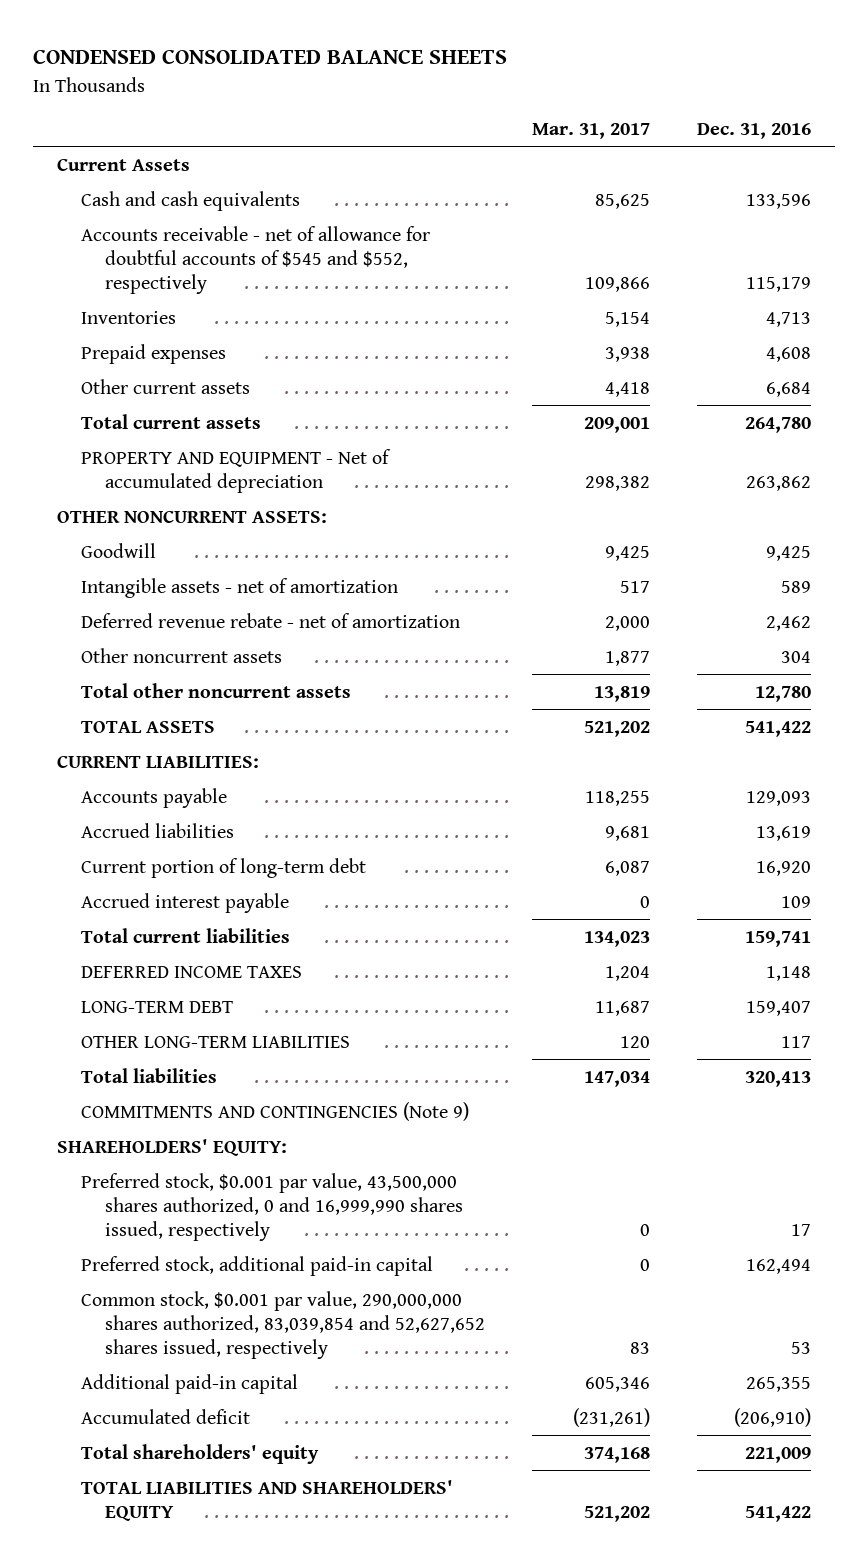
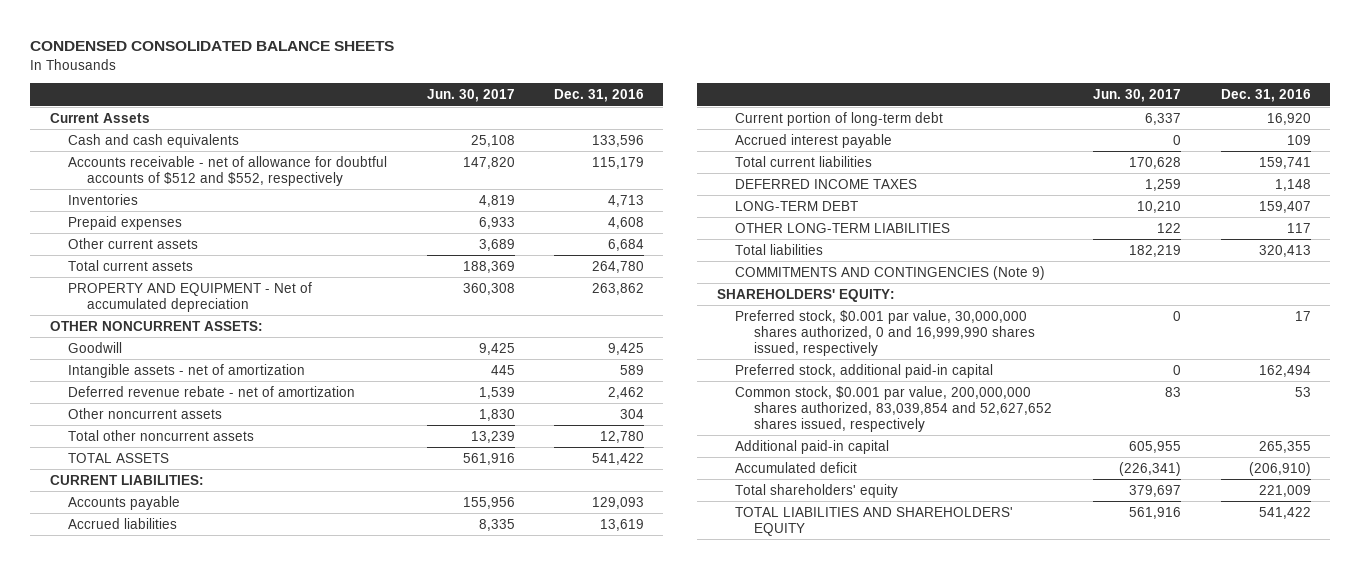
[532,123,651,140] Mar. 31, 2017 -> none
none -> [426,89,515,103] Jun. 30, 2017
[80,225,430,294] Accounts receivable - net of allowance for doubtful accounts of $545 and $552, respectively -> [68,155,388,186] Accounts receivable - net of allowance for doubtful accounts of $512 and $552, respectively
[80,1172,464,1241] Preferred stock, $0.001 par value, 43,500,000 shares authorized, 0 and 16,999,990 shares issued, respectively -> [735,309,1035,356] Preferred stock, $0.001 par value, 30,000,000 shares authorized, 0 and 16,999,990 shares issued, respectively
[80,1290,486,1359] Common stock, $0.001 par value, 290,000,000 shares authorized, 83,039,854 and 52,627,652 shares issued, respectively -> [735,385,1052,432] Common stock, $0.001 par value, 200,000,000 shares authorized, 83,039,854 and 52,627,652 shares issued, respectively

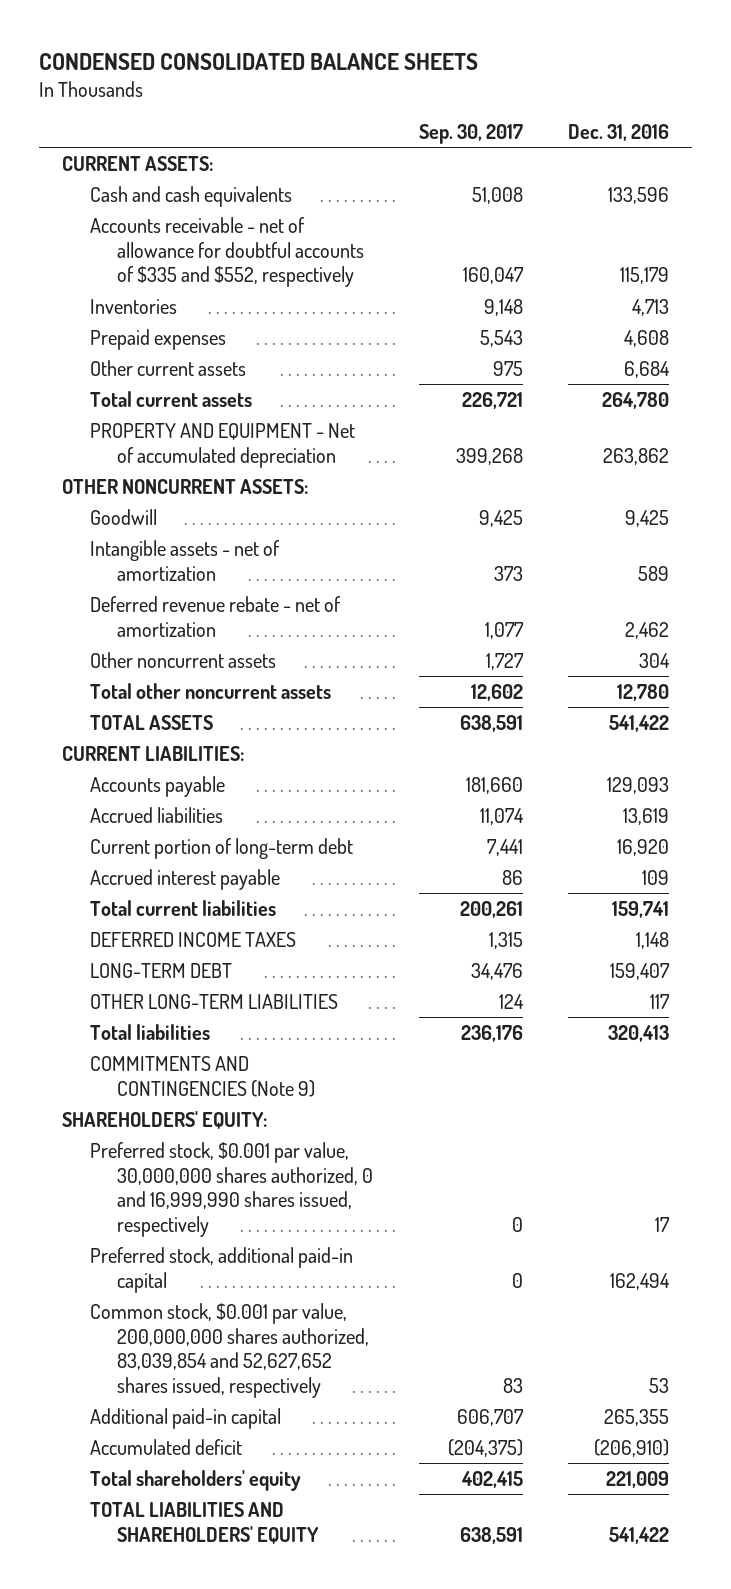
[426,89,515,103] Jun. 30, 2017 -> none
none -> [418,124,523,145] Sep. 30, 2017
[50,112,151,123] Current Assets -> [61,155,213,171] CURRENT ASSETS:
[68,155,388,186] Accounts receivable - net of allowance for doubtful accounts of $512 and $552, respectively -> [89,216,365,288] Accounts receivable - net of allowance for doubtful accounts of $335 and $552, respectively

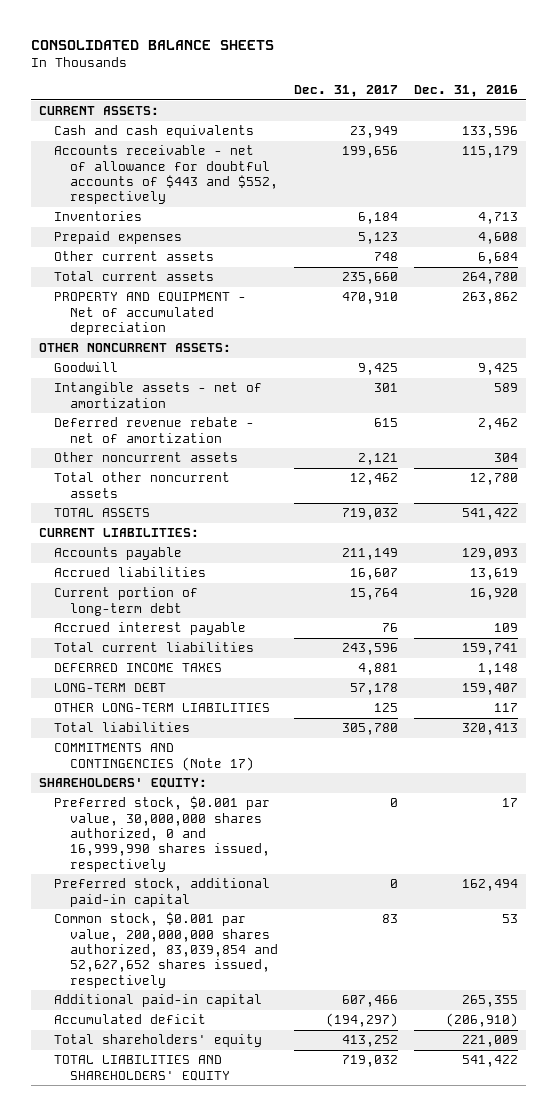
[39,52,479,70] CONDENSED CONSOLIDATED BALANCE SHEETS -> [30,40,274,51] CONSOLIDATED BALANCE SHEETS
[418,124,523,145] Sep. 30, 2017 -> none
none -> [293,85,398,98] Dec. 31, 2017
[89,216,365,288] Accounts receivable - net of allowance for doubtful accounts of $335 and $552, respectively -> [54,145,278,205] Accounts receivable - net of allowance for doubtful accounts of $443 and $552, respectively
[89,1055,316,1097] COMMITMENTS AND CONTINGENCIES (Note 9) -> [54,743,254,771] COMMITMENTS AND CONTINGENCIES (Note 17)

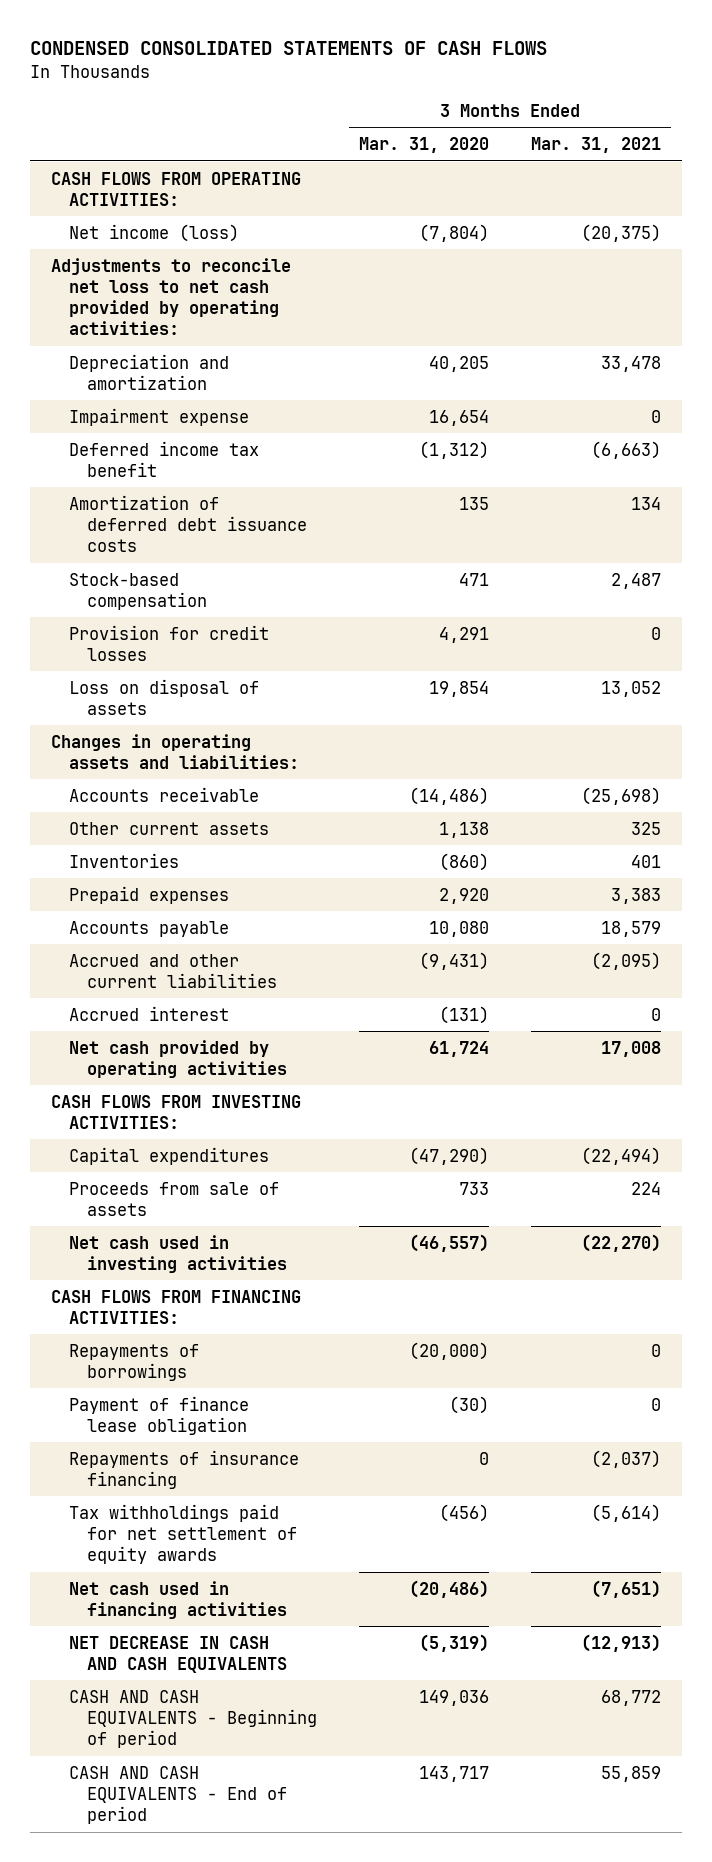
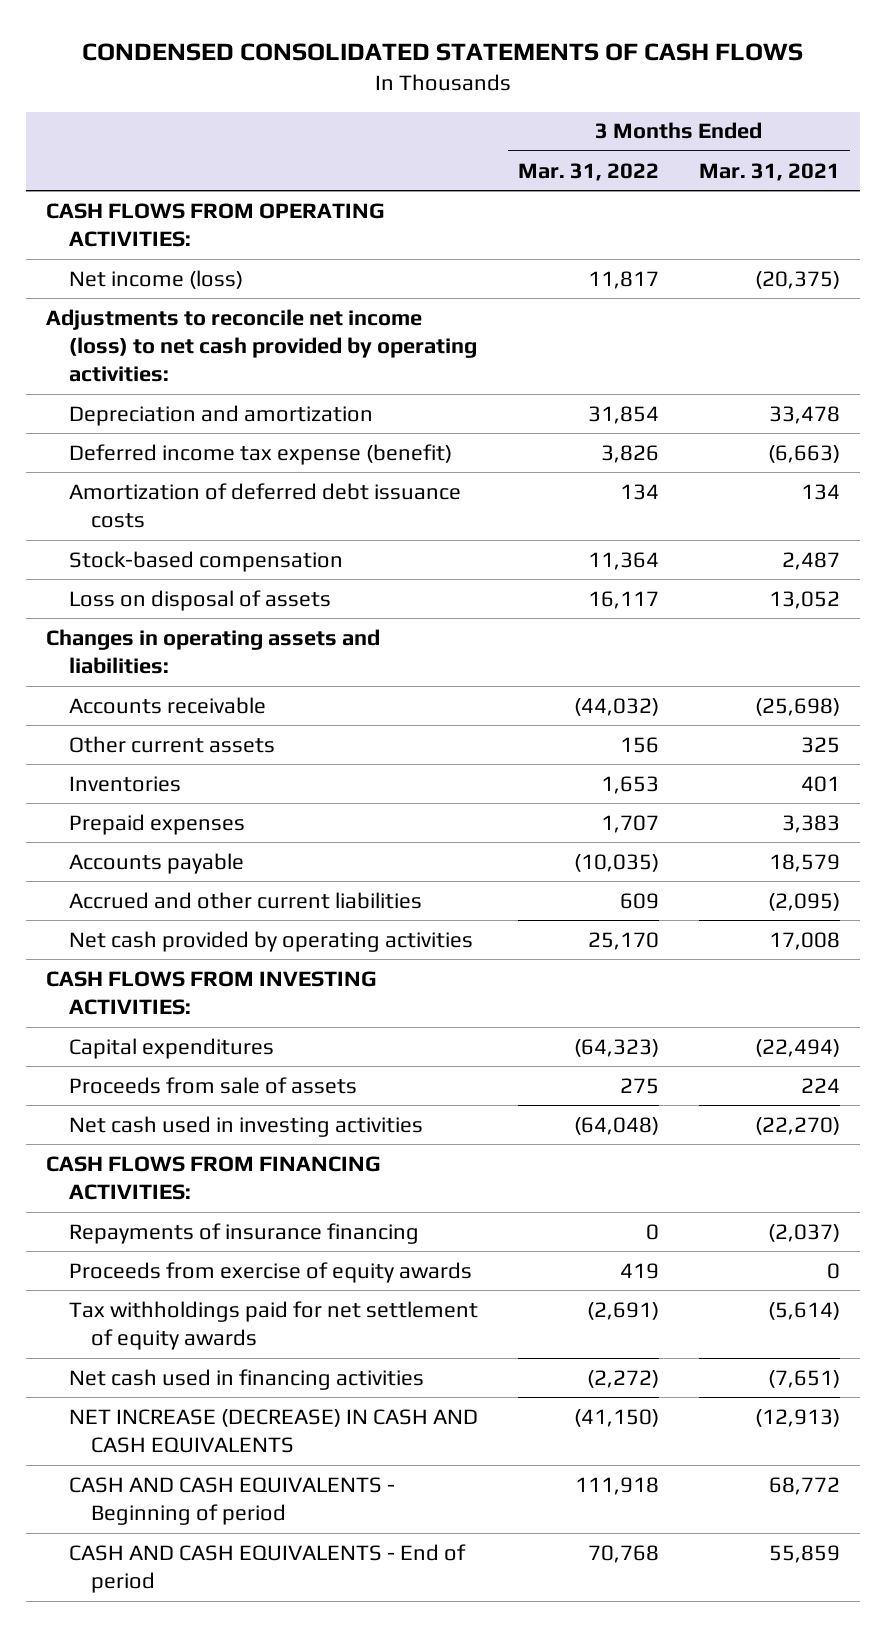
[359,137,490,154] Mar. 31, 2020 -> none
none -> [517,162,659,181] Mar. 31, 2022
[50,257,291,336] Adjustments to reconcile net loss to net cash provided by operating activities: -> [45,308,477,383] Adjustments to reconcile net income (loss) to net cash provided by operating activities:
[68,407,249,426] Impairment expense -> none
[68,440,259,477] Deferred income tax benefit -> [68,443,452,465] Deferred income tax expense (benefit)
[68,624,269,661] Provision for credit losses -> none
[68,1005,229,1021] Accrued interest -> none
[68,1343,199,1381] Repayments of borrowings -> none
[68,1395,249,1435] Payment of finance lease obligation -> none
none -> [68,1261,472,1283] Proceeds from exercise of equity awards
[68,1635,288,1673] NET DECREASE IN CASH AND CASH EQUIVALENTS -> [68,1408,478,1454] NET INCREASE (DECREASE) IN CASH AND CASH EQUIVALENTS

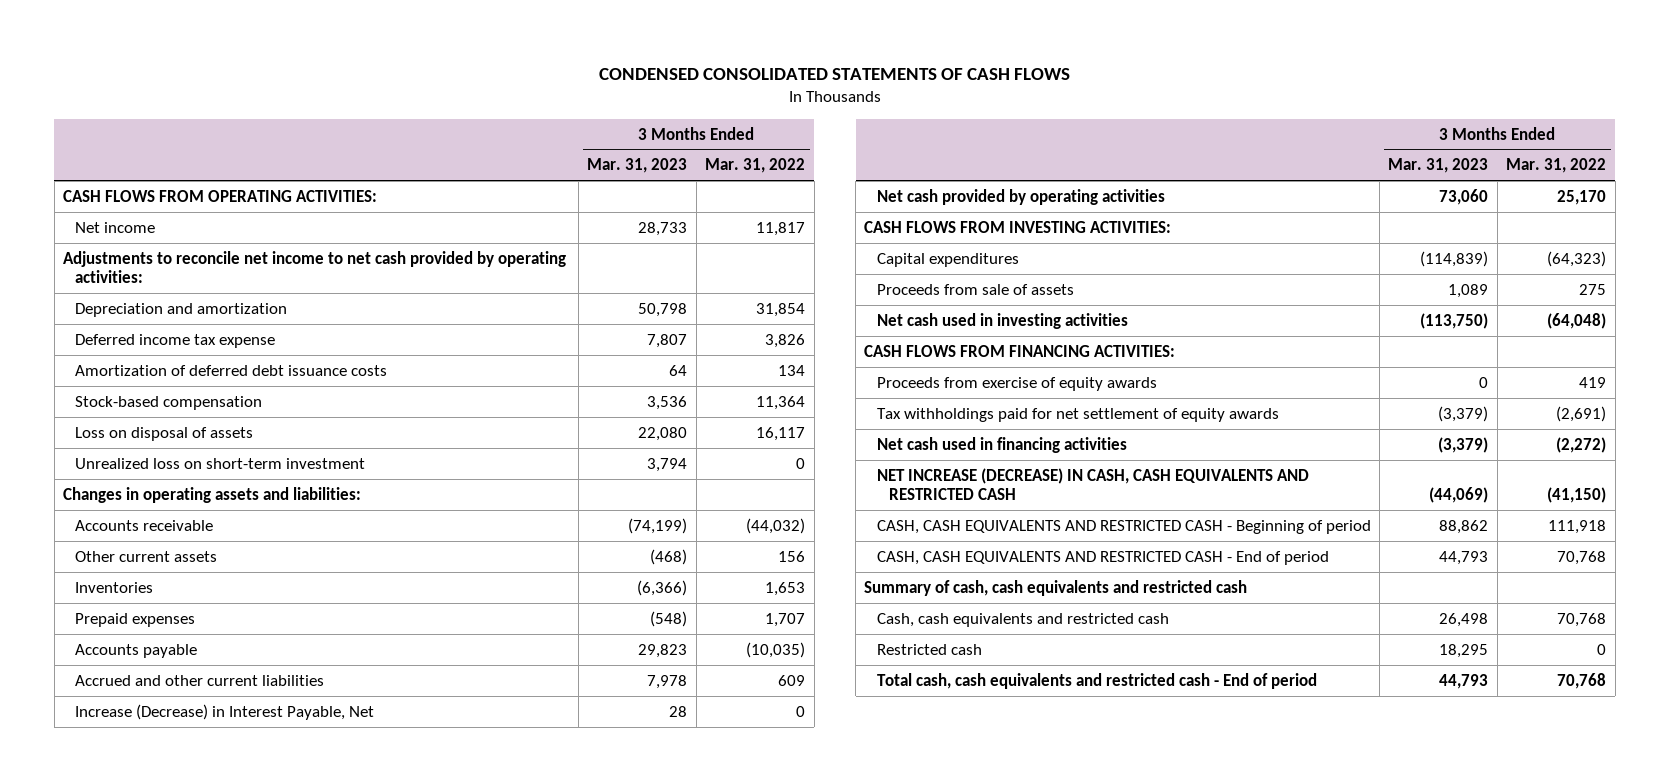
[699,162,841,181] Mar. 31, 2021 -> none
none -> [587,158,688,174] Mar. 31, 2023
[68,269,243,289] Net income (loss) -> [75,221,156,233] Net income
[45,308,477,383] Adjustments to reconcile net income (loss) to net cash provided by operating activities: -> [63,250,567,283] Adjustments to reconcile net income to net cash provided by operating activities:
[68,443,452,465] Deferred income tax expense (benefit) -> [75,333,276,348] Deferred income tax expense
none -> [75,457,366,469] Unrealized loss on short-term investment
none -> [75,703,375,720] Increase (Decrease) in Interest Payable, Net
[68,1222,419,1244] Repayments of insurance financing -> none
[68,1408,478,1454] NET INCREASE (DECREASE) IN CASH AND CASH EQUIVALENTS -> [876,467,1309,500] NET INCREASE (DECREASE) IN CASH, CASH EQUIVALENTS AND RESTRICTED CASH
[68,1476,395,1526] CASH AND CASH EQUIVALENTS - Beginning of period -> [876,519,1371,534] CASH, CASH EQUIVALENTS AND RESTRICTED CASH - Beginning of period
[68,1543,466,1594] CASH AND CASH EQUIVALENTS - End of period -> [876,550,1329,565] CASH, CASH EQUIVALENTS AND RESTRICTED CASH - End of period
none -> [864,579,1248,596] Summary of cash, cash equivalents and restricted cash
none -> [876,612,1169,627] Cash, cash equivalents and restricted cash
none -> [876,643,982,655] Restricted cash
none -> [876,672,1317,689] Total cash, cash equivalents and restricted cash - End of period

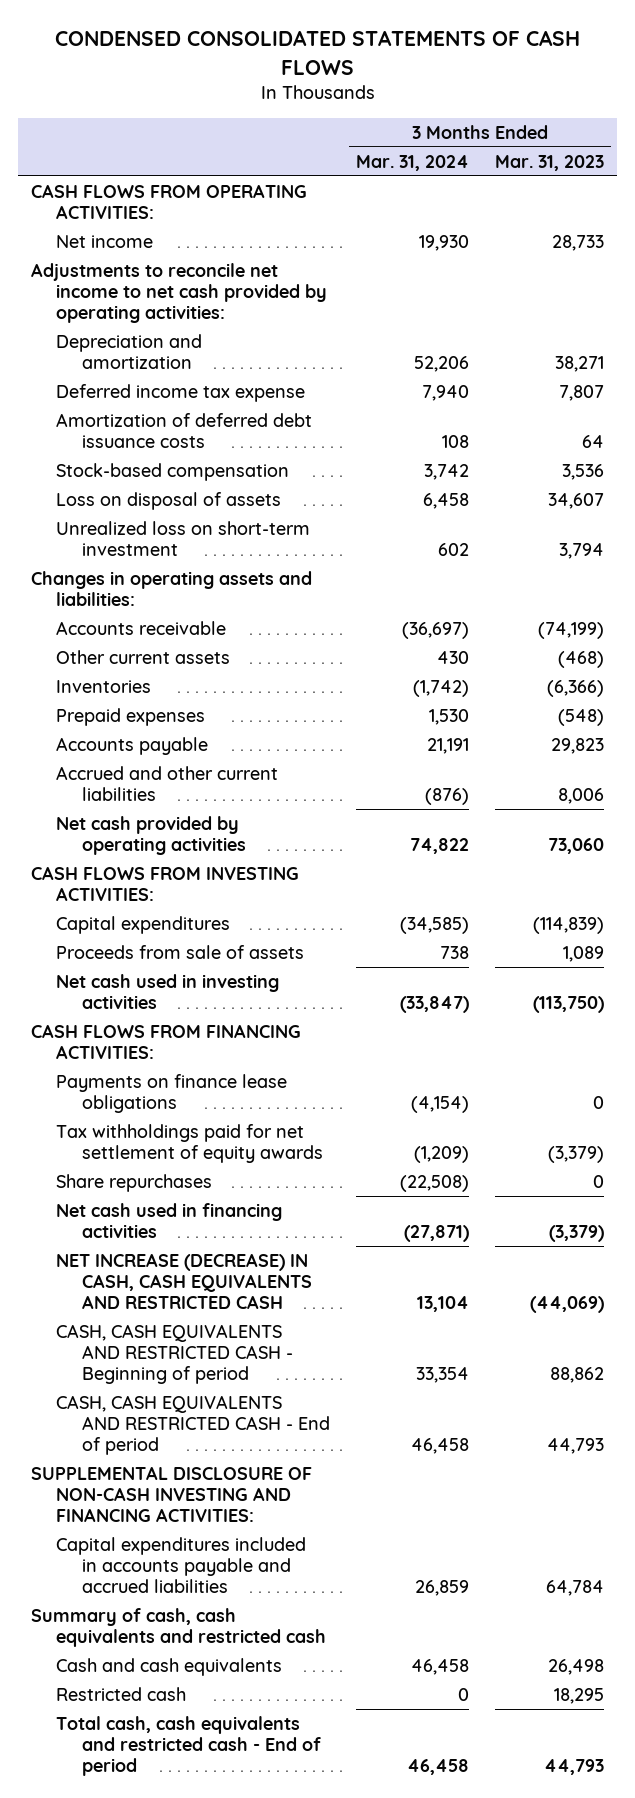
[705,158,806,174] Mar. 31, 2022 -> none
none -> [355,154,469,171] Mar. 31, 2024
[638,302,688,317] 50,798 -> [554,356,604,373] 38,271
[638,426,688,441] 22,080 -> [547,493,604,510] 34,607
[75,703,375,720] Increase (Decrease) in Interest Payable, Net -> none
[647,674,688,689] 7,978 -> [557,788,604,805] 8,006
[876,376,1157,391] Proceeds from exercise of equity awards -> none
none -> [56,1074,288,1114] Payments on finance lease obligations
none -> [56,1174,213,1193] Share repurchases
none -> [31,1466,313,1523] SUPPLEMENTAL DISCLOSURE OF NON-CASH INVESTING AND FINANCING ACTIVITIES:
none -> [56,1537,307,1594] Capital expenditures included in accounts payable and accrued liabilities
[876,612,1169,627] Cash, cash equivalents and restricted cash -> [56,1658,283,1677] Cash and cash equivalents

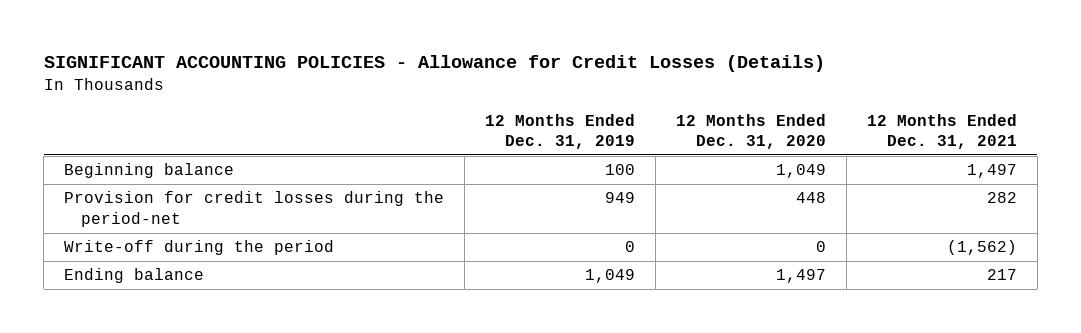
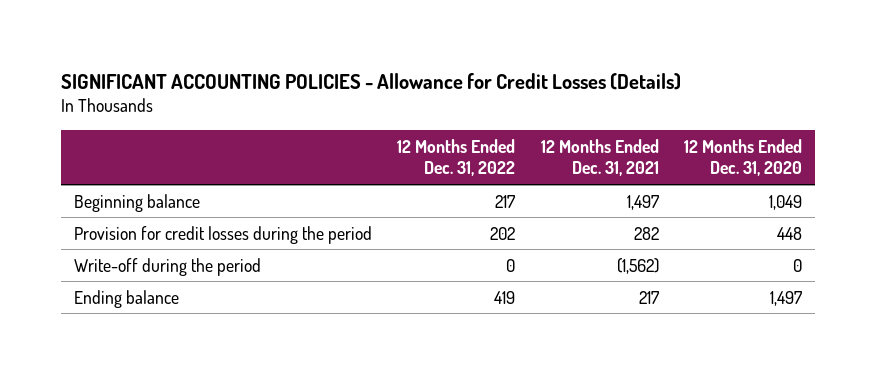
[485,113,636,149] 12 Months Ended Dec. 31, 2019 -> none
none -> [397,138,516,177] 12 Months Ended Dec. 31, 2022
[64,191,445,227] Provision for credit losses during the period-net -> [73,225,372,244] Provision for credit losses during the period

